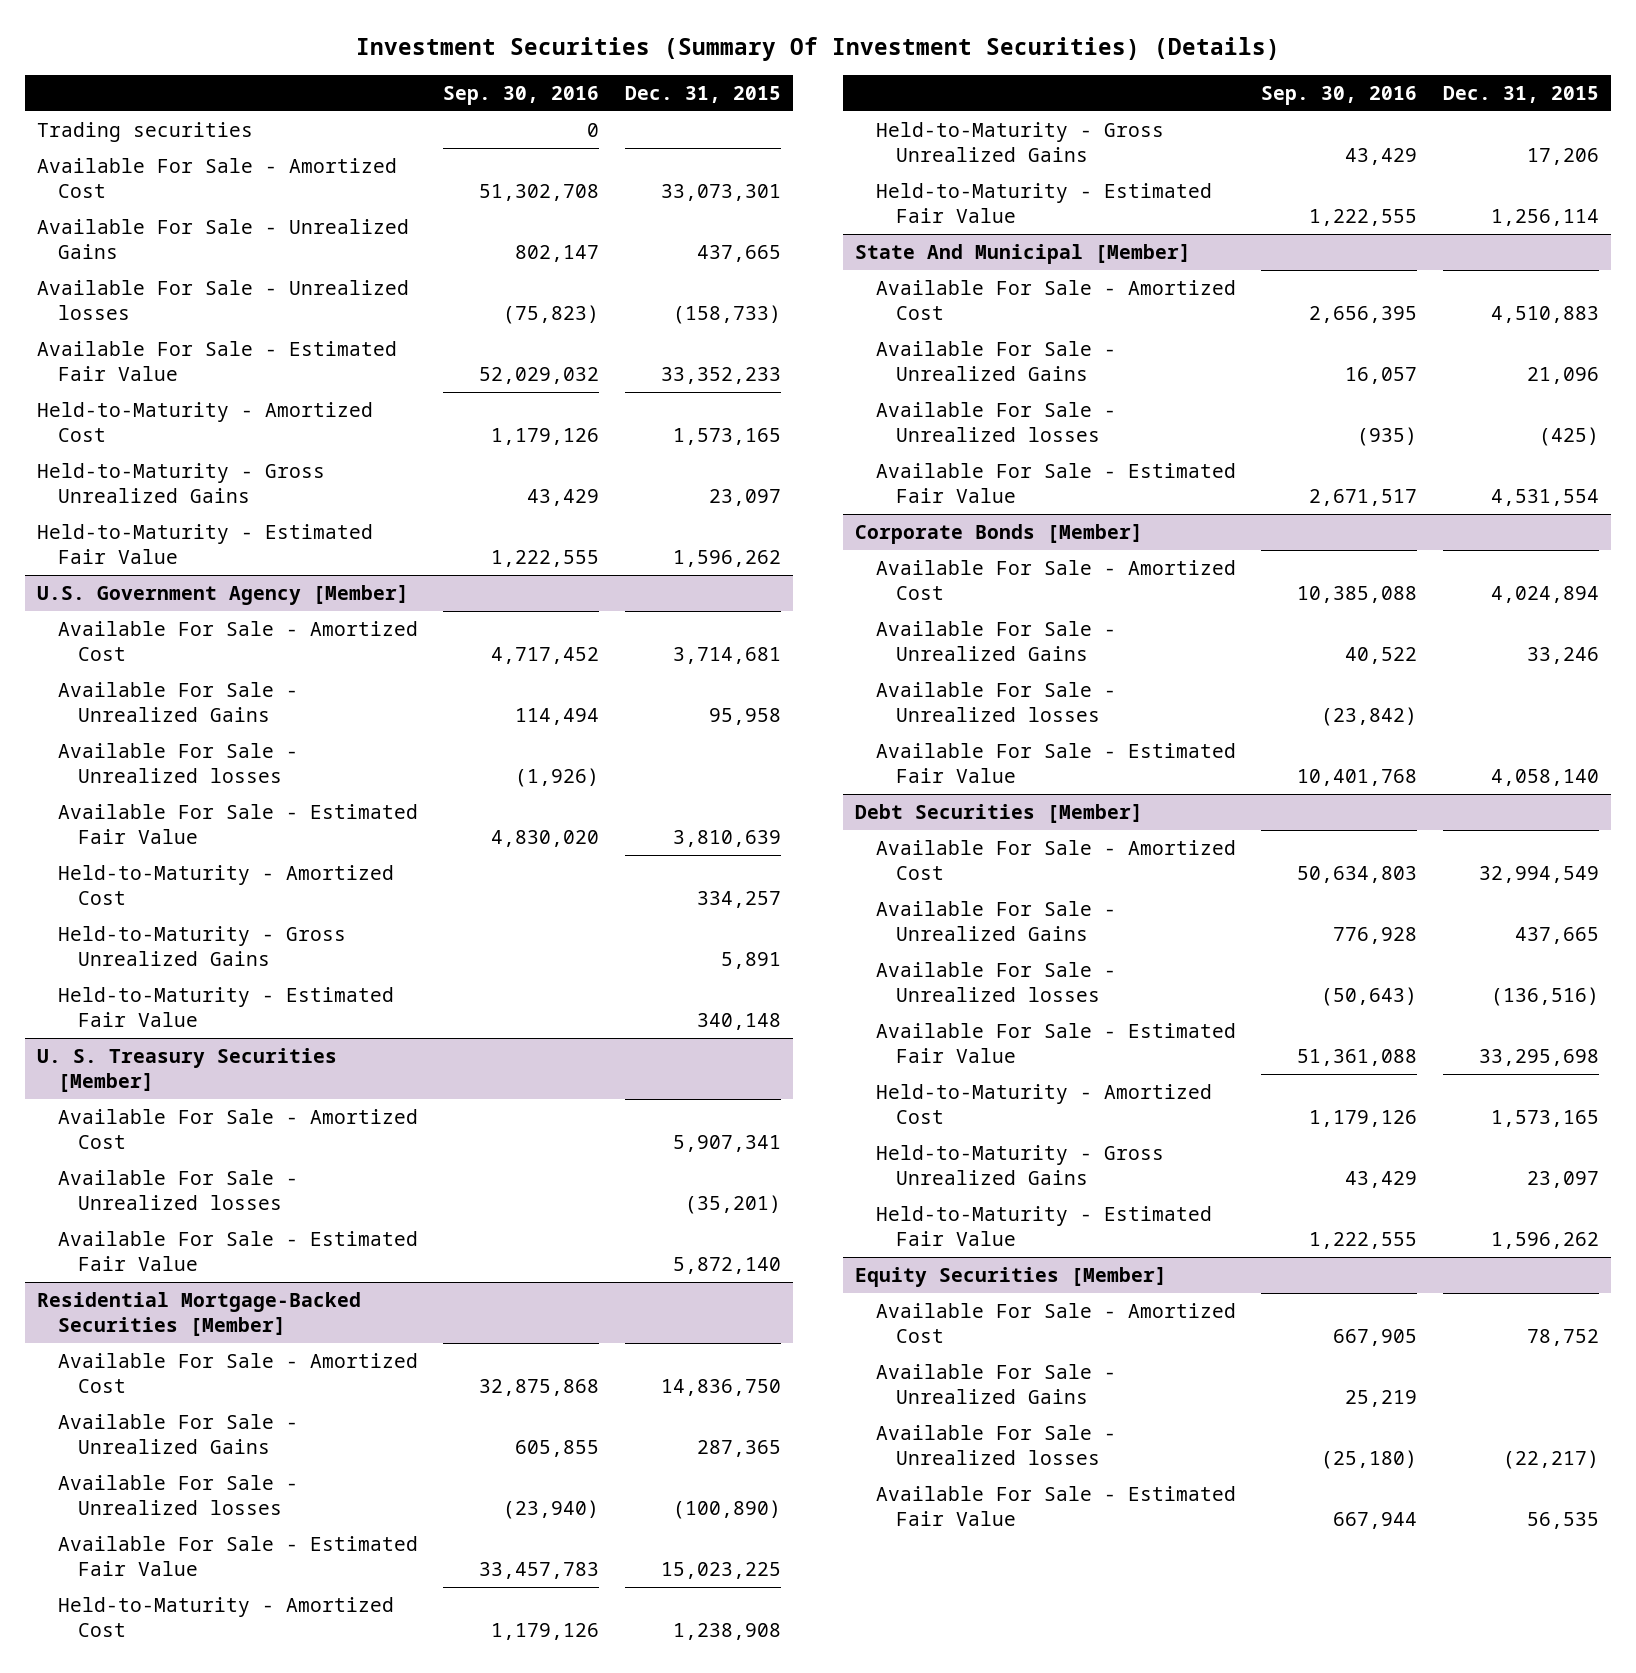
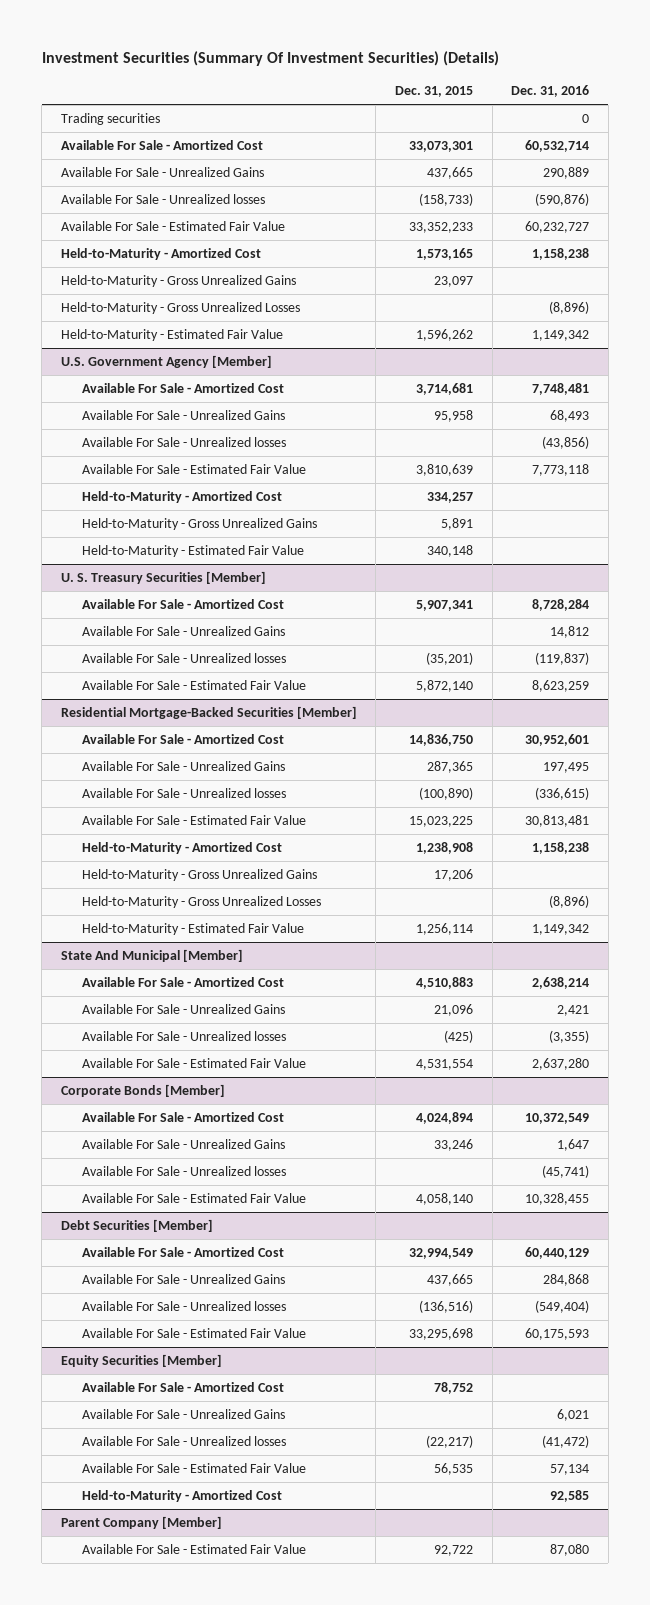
[443,85,600,105] Sep. 30, 2016 -> none
none -> [511,85,590,98] Dec. 31, 2016
none -> [60,301,300,314] Held-to-Maturity - Gross Unrealized Losses
none -> [82,625,286,636] Available For Sale - Unrealized Gains
none -> [82,895,322,908] Held-to-Maturity - Gross Unrealized Losses
[875,1083,1212,1125] Held-to-Maturity - Amortized Cost -> none
[875,1144,1164,1186] Held-to-Maturity - Gross Unrealized Gains -> none
[875,1205,1212,1247] Held-to-Maturity - Estimated Fair Value -> none
none -> [82,1489,283,1502] Held-to-Maturity - Amortized Cost
none -> [60,1515,222,1529] Parent Company [Member]
none -> [82,1543,307,1554] Available For Sale - Estimated Fair Value

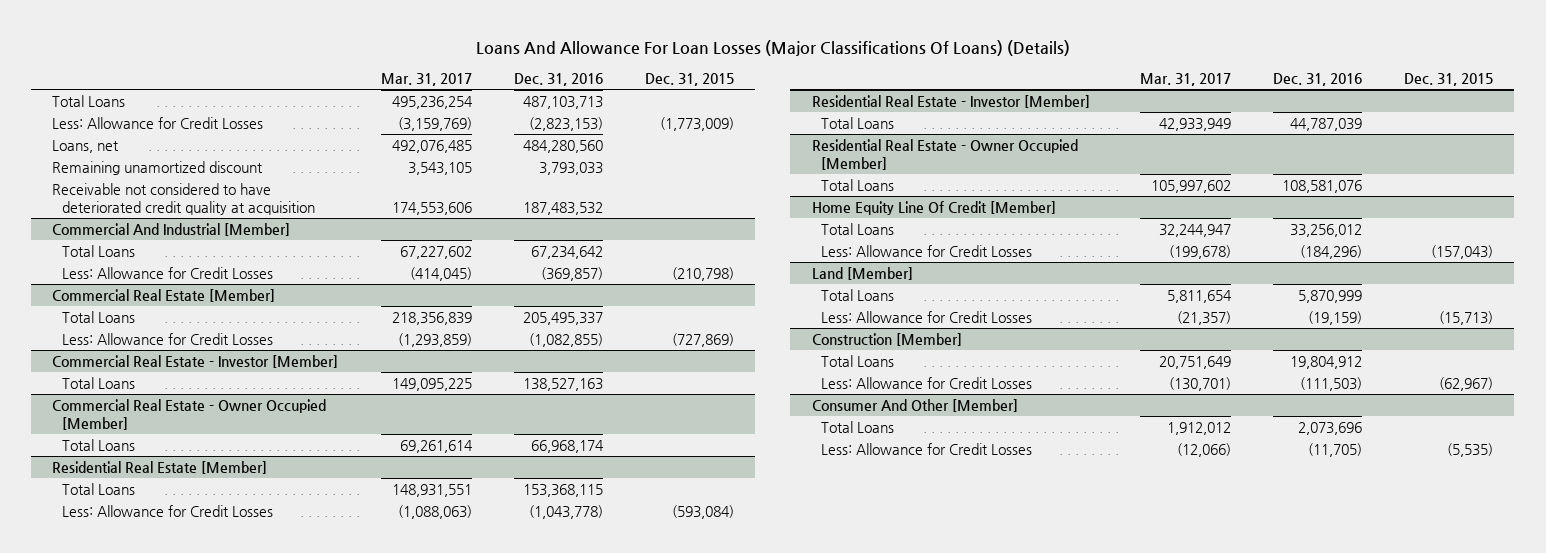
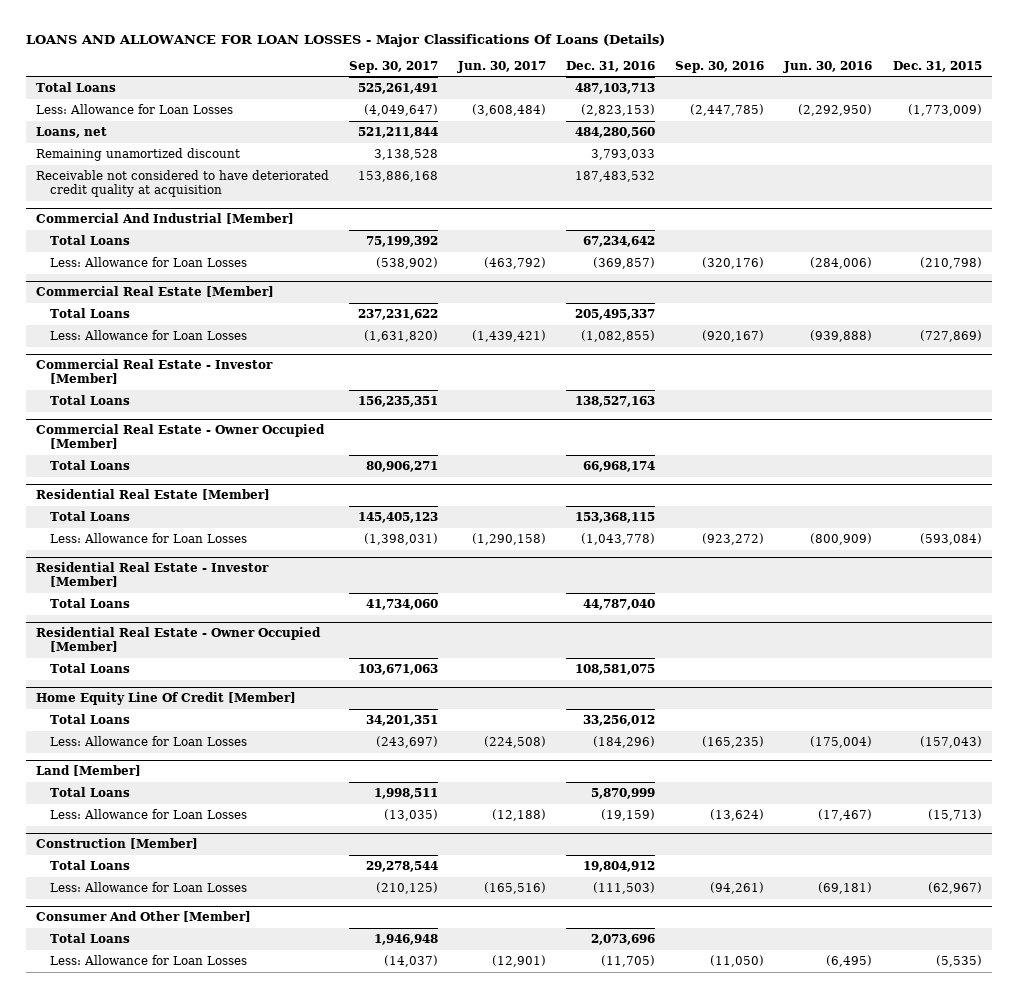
[475,40,1070,57] Loans And Allowance For Loan Losses (Major Classifications Of Loans) (Details) -> [25,33,665,47] LOANS AND ALLOWANCE FOR LOAN LOSSES - Major Classifications Of Loans (Details)
[380,73,472,87] Mar. 31, 2017 -> none
none -> [349,60,439,73] Sep. 30, 2017
none -> [457,60,547,73] Jun. 30, 2017
none -> [675,60,765,73] Sep. 30, 2016
none -> [783,60,873,73] Jun. 30, 2016
[52,116,264,129] Less: Allowance for Credit Losses -> [35,103,233,114] Less: Allowance for Loan Losses
[62,266,274,279] Less: Allowance for Credit Losses -> [50,256,248,267] Less: Allowance for Loan Losses
[62,332,274,345] Less: Allowance for Credit Losses -> [50,329,248,340] Less: Allowance for Loan Losses
[62,504,274,517] Less: Allowance for Credit Losses -> [50,532,248,543] Less: Allowance for Loan Losses
[1289,117,1362,131] 44,787,039 -> [583,598,656,610] 44,787,040
[1281,179,1362,193] 108,581,076 -> [575,663,656,675] 108,581,075
[821,244,1033,257] Less: Allowance for Credit Losses -> [50,735,248,746] Less: Allowance for Loan Losses
[821,310,1033,323] Less: Allowance for Credit Losses -> [50,808,248,819] Less: Allowance for Loan Losses
[821,376,1033,389] Less: Allowance for Credit Losses -> [50,881,248,892] Less: Allowance for Loan Losses
[821,442,1033,455] Less: Allowance for Credit Losses -> [50,954,248,965] Less: Allowance for Loan Losses

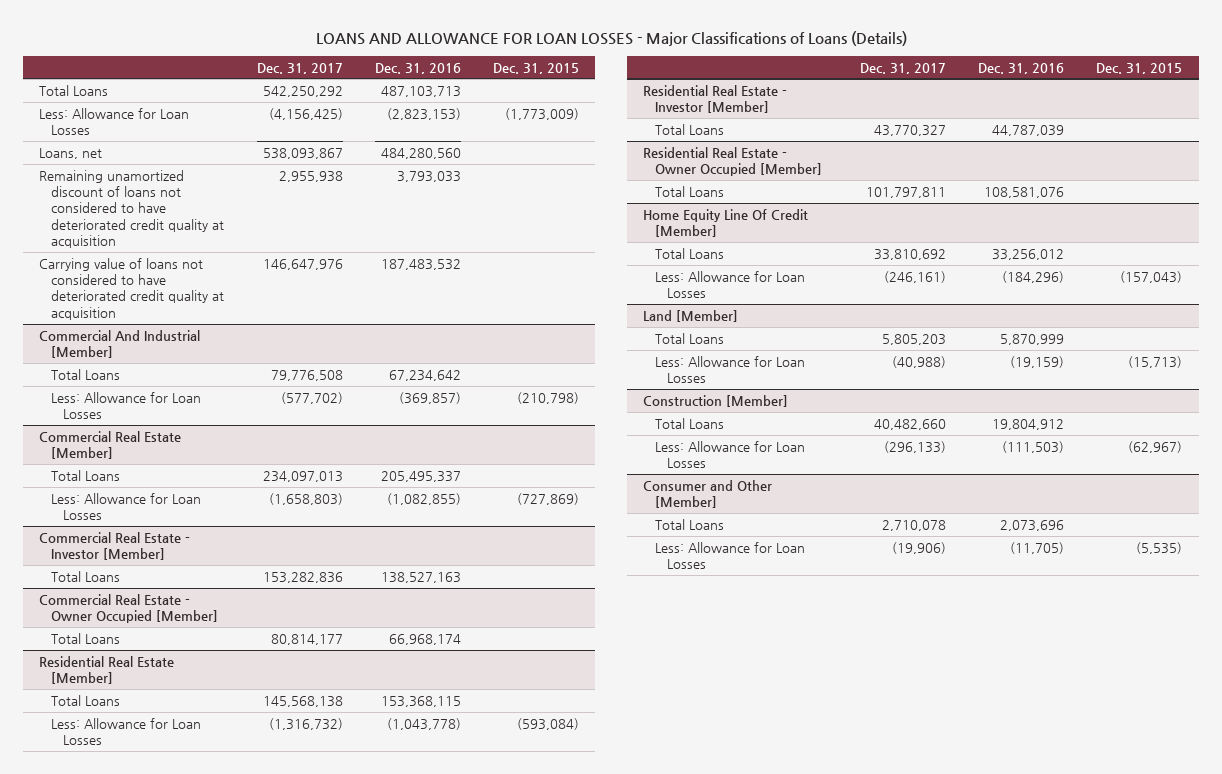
[25,33,665,47] LOANS AND ALLOWANCE FOR LOAN LOSSES - Major Classifications Of Loans (Details) -> [315,31,907,47] LOANS AND ALLOWANCE FOR LOAN LOSSES - Major Classifications of Loans (Details)
[349,60,439,73] Sep. 30, 2017 -> none
[457,60,547,73] Jun. 30, 2017 -> none
[675,60,765,73] Sep. 30, 2016 -> none
[783,60,873,73] Jun. 30, 2016 -> none
none -> [256,62,343,74] Dec. 31, 2017
[35,147,240,161] Remaining unamortized discount -> [39,169,225,249] Remaining unamortized discount of loans not considered to have deteriorated credit quality at acquisition
[35,169,329,198] Receivable not considered to have deteriorated credit quality at acquisition -> [39,257,225,320] Carrying value of loans not considered to have deteriorated credit quality at acquisition
[583,598,656,610] 44,787,040 -> [992,124,1065,136] 44,787,039
[575,663,656,675] 108,581,075 -> [984,186,1065,198] 108,581,076
[35,911,251,923] Consumer And Other [Member] -> [642,479,772,509] Consumer and Other [Member]

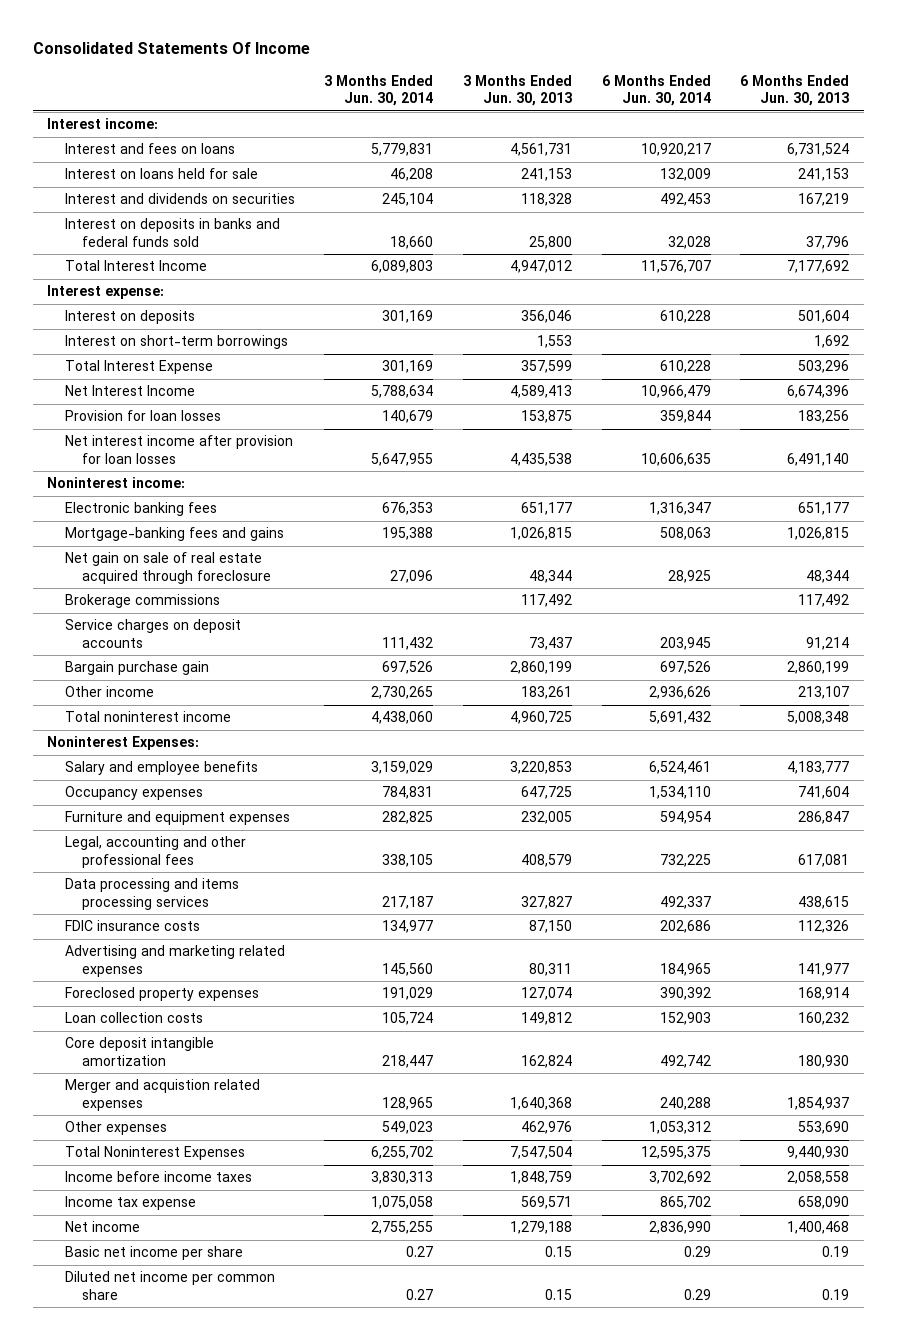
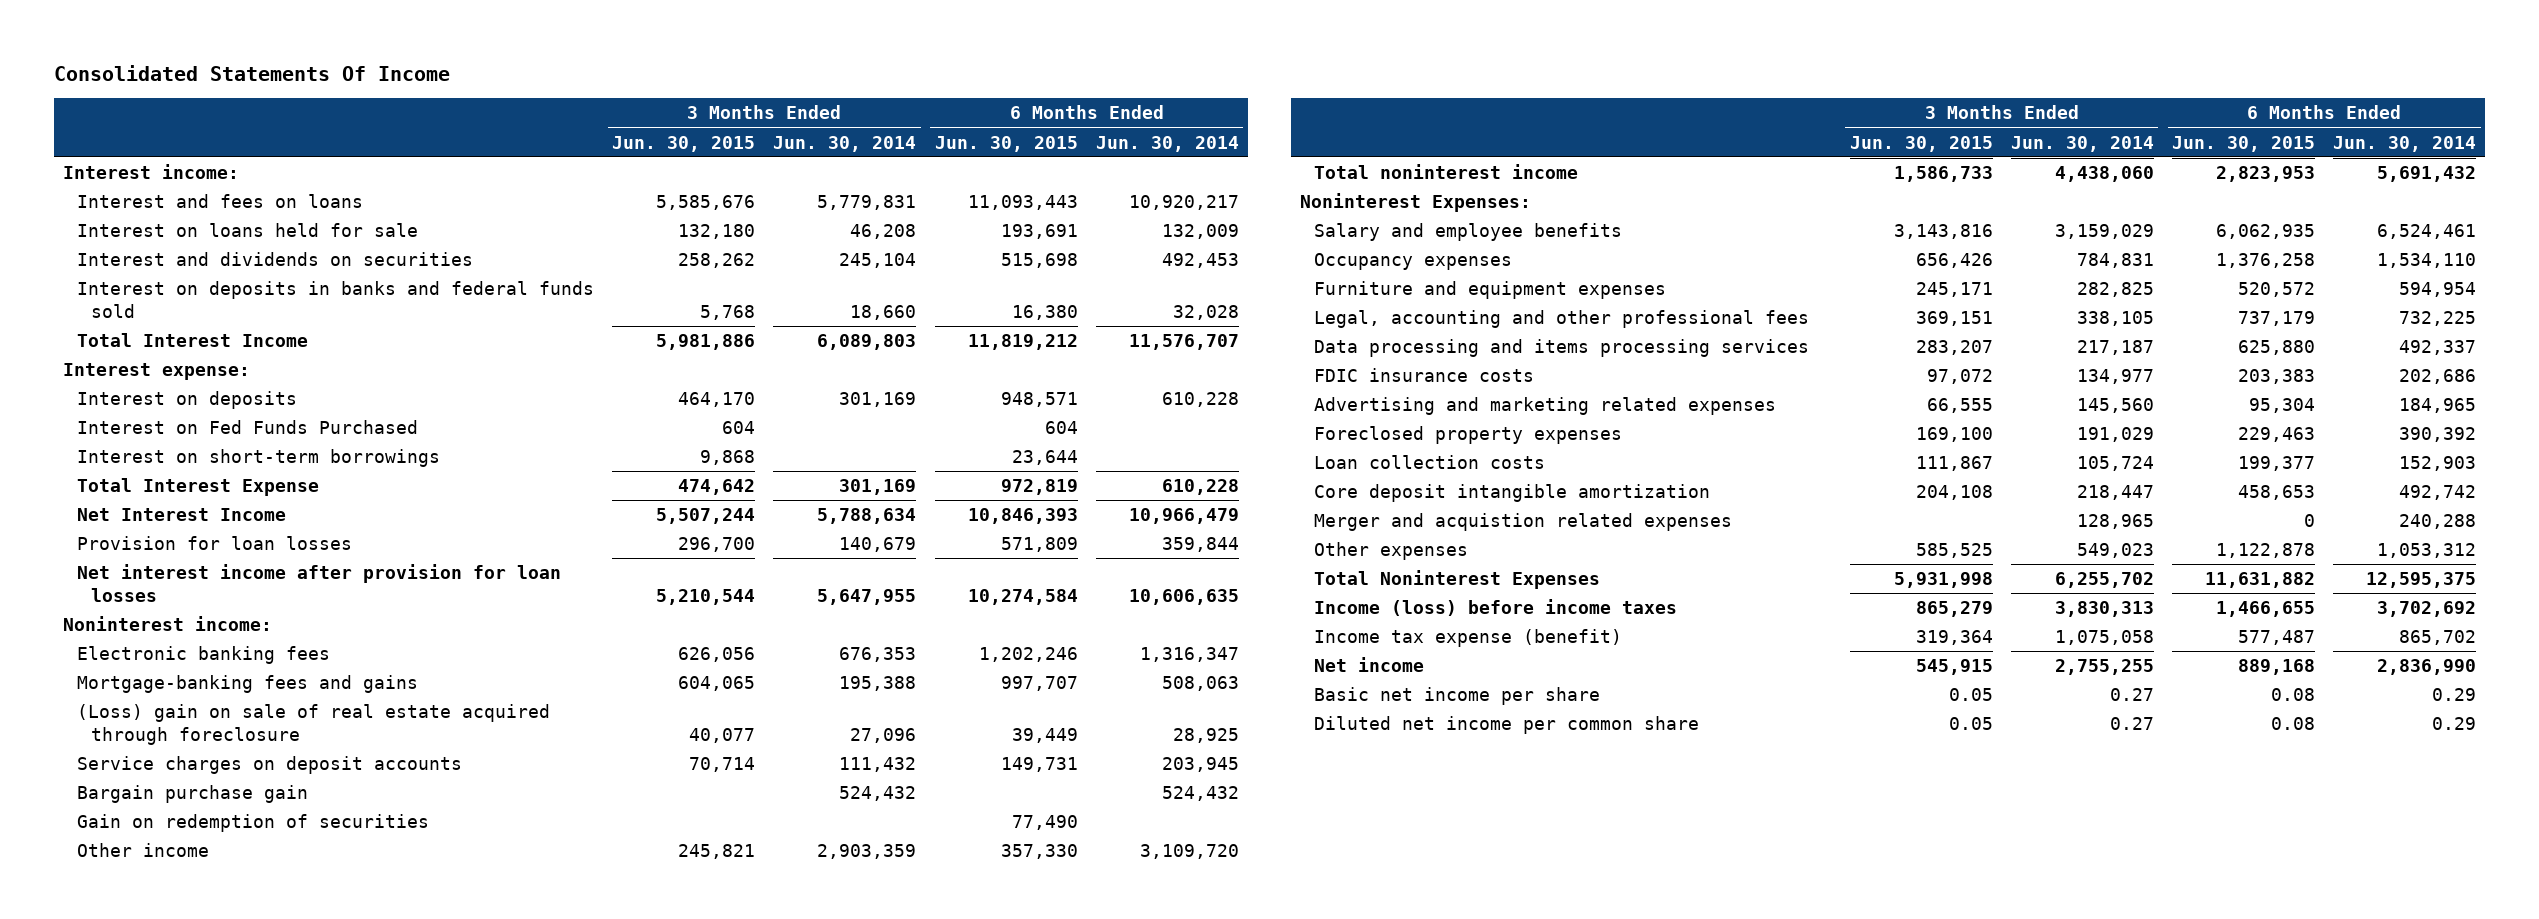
[462,74,572,107] 3 Months Ended Jun. 30, 2013 -> none
[740,74,850,107] 6 Months Ended Jun. 30, 2013 -> none
none -> [612,135,756,152] Jun. 30, 2015
none -> [934,135,1078,152] Jun. 30, 2015
none -> [76,420,418,435] Interest on Fed Funds Purchased
[64,594,220,609] Brokerage commissions -> none
[64,552,271,584] Net gain on sale of real estate acquired through foreclosure -> [76,704,550,745] (Loss) gain on sale of real estate acquired through foreclosure
[382,661,434,675] 697,526 -> [839,786,917,802] 524,432
[659,661,711,675] 697,526 -> [1161,786,1239,802] 524,432
none -> [76,814,429,833] Gain on redemption of securities
[371,686,434,700] 2,730,265 -> [817,844,917,860] 2,903,359
[648,686,711,700] 2,936,626 -> [1139,844,1239,860] 3,109,720
[64,1171,252,1183] Income before income taxes -> [1314,599,1678,617] Income (loss) before income taxes
[64,1196,196,1211] Income tax expense -> [1314,629,1623,648] Income tax expense (benefit)

